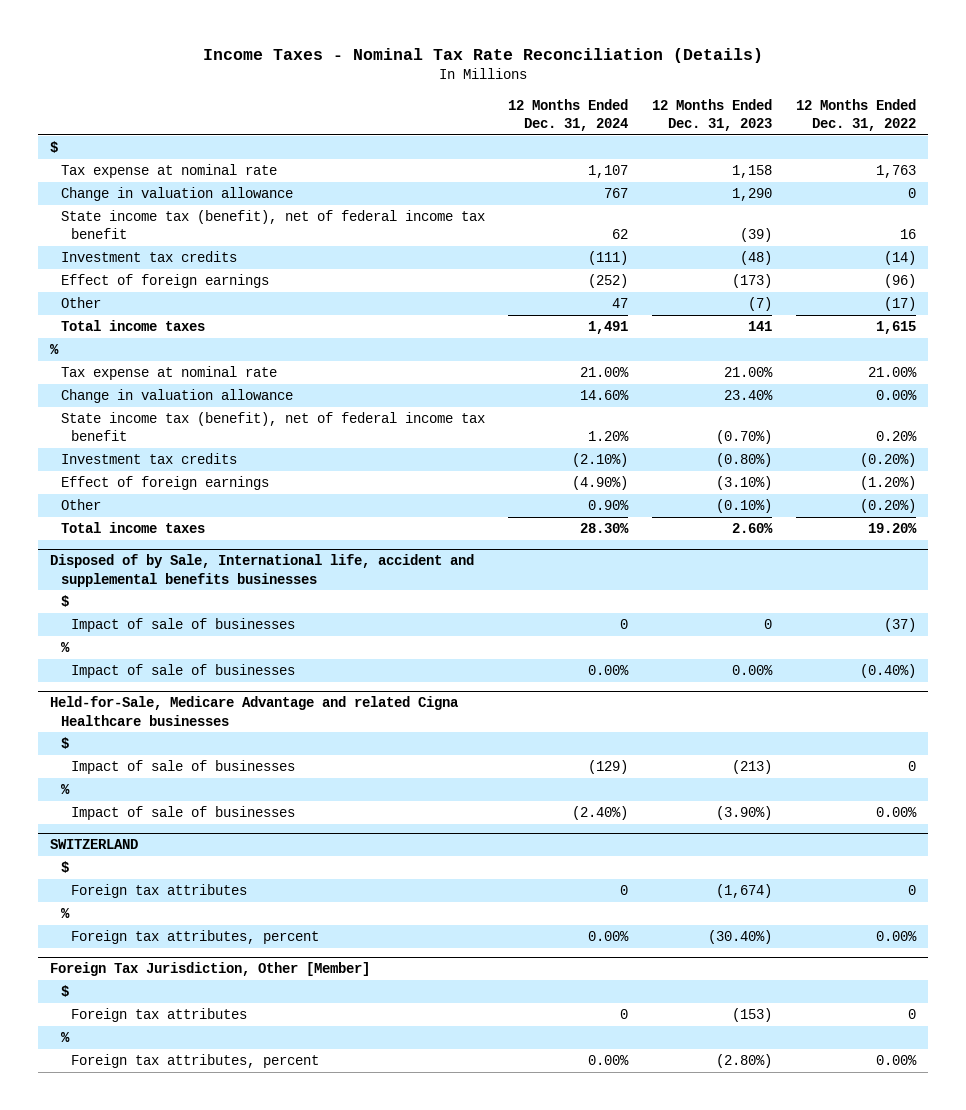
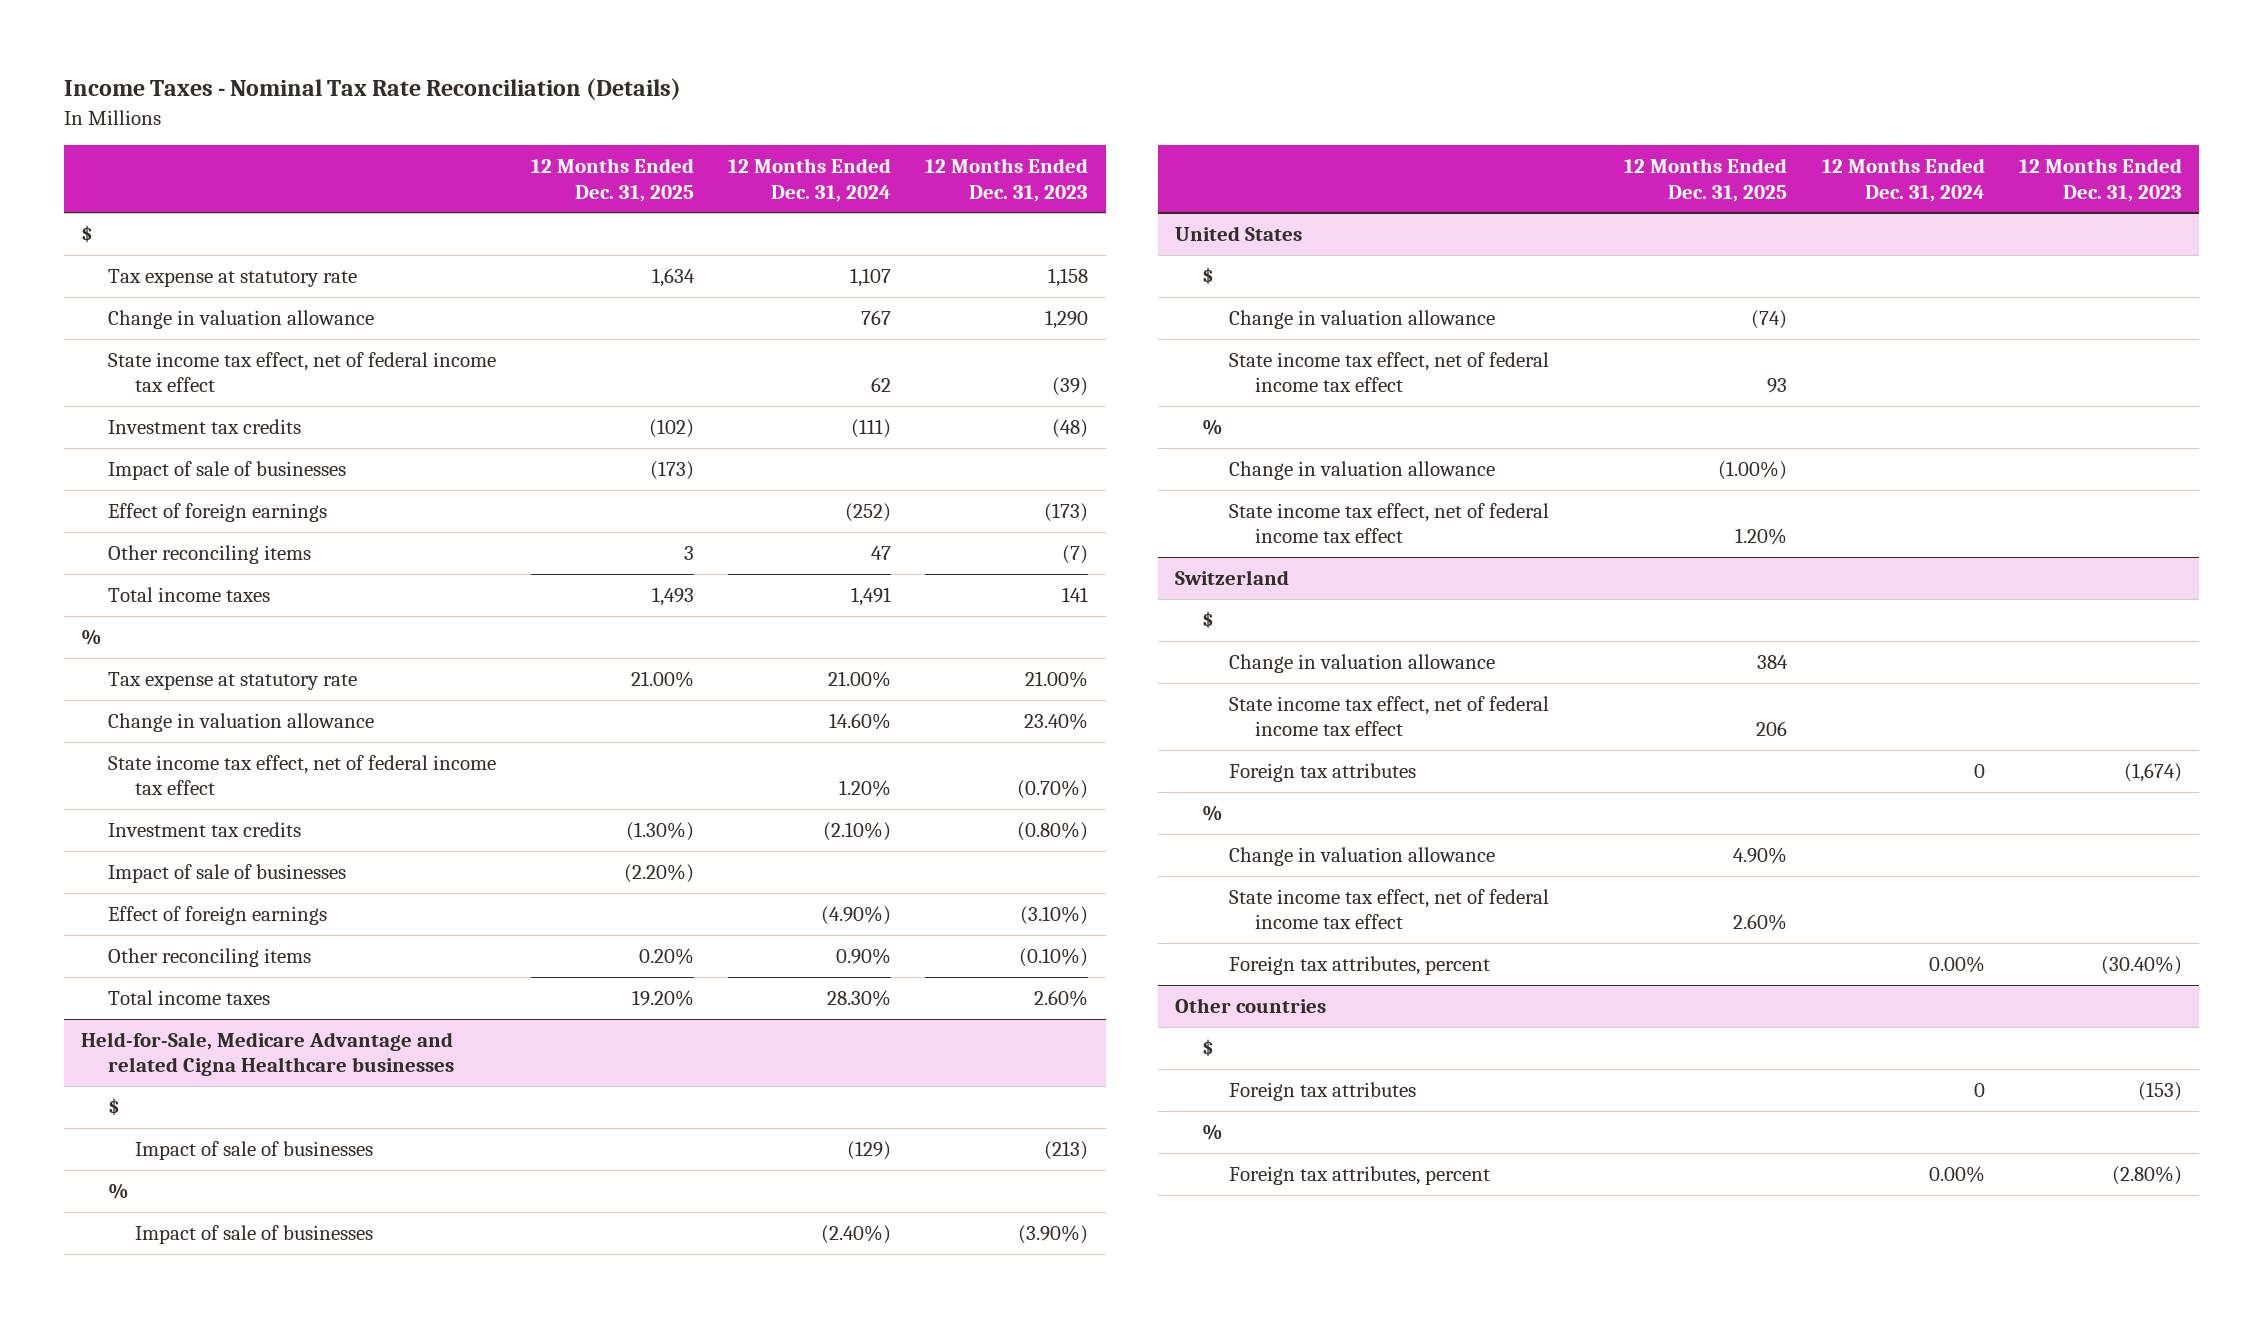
[795,98,916,132] 12 Months Ended Dec. 31, 2022 -> none
none -> [530,158,694,202] 12 Months Ended Dec. 31, 2025
[60,164,277,179] Tax expense at nominal rate -> [108,268,358,287] Tax expense at statutory rate
[60,210,485,240] State income tax (benefit), net of federal income tax benefit -> [108,351,497,393] State income tax effect, net of federal income tax effect
none -> [108,460,347,480] Impact of sale of businesses
[60,297,101,309] Other -> [108,544,312,564] Other reconciling items
[60,366,277,381] Tax expense at nominal rate -> [108,671,358,690] Tax expense at statutory rate
[60,412,485,442] State income tax (benefit), net of federal income tax benefit -> [108,754,497,796] State income tax effect, net of federal income tax effect
none -> [108,863,347,883] Impact of sale of businesses
[60,499,101,511] Other -> [108,947,312,967] Other reconciling items
[49,554,474,587] Disposed of by Sale, International life, accident and supplemental benefits businesses -> none
[60,595,69,608] $ -> none
[71,618,296,633] Impact of sale of businesses -> none
[60,642,70,653] % -> none
[71,664,296,679] Impact of sale of businesses -> none
[49,839,138,850] SWITZERLAND -> none
none -> [1174,225,1302,241] United States
none -> [1228,309,1495,329] Change in valuation allowance
none -> [1228,351,1549,393] State income tax effect, net of federal income tax effect
none -> [1201,418,1223,435] %
none -> [1228,460,1495,480] Change in valuation allowance
none -> [1228,502,1549,544] State income tax effect, net of federal income tax effect
none -> [1174,569,1289,585] Switzerland
none -> [1201,610,1213,628] $
none -> [1228,653,1495,673] Change in valuation allowance
none -> [1228,695,1549,737] State income tax effect, net of federal income tax effect
none -> [1228,846,1495,866] Change in valuation allowance
none -> [1228,888,1549,930] State income tax effect, net of federal income tax effect
[49,962,370,977] Foreign Tax Jurisdiction, Other [Member] -> [1174,997,1326,1013] Other countries

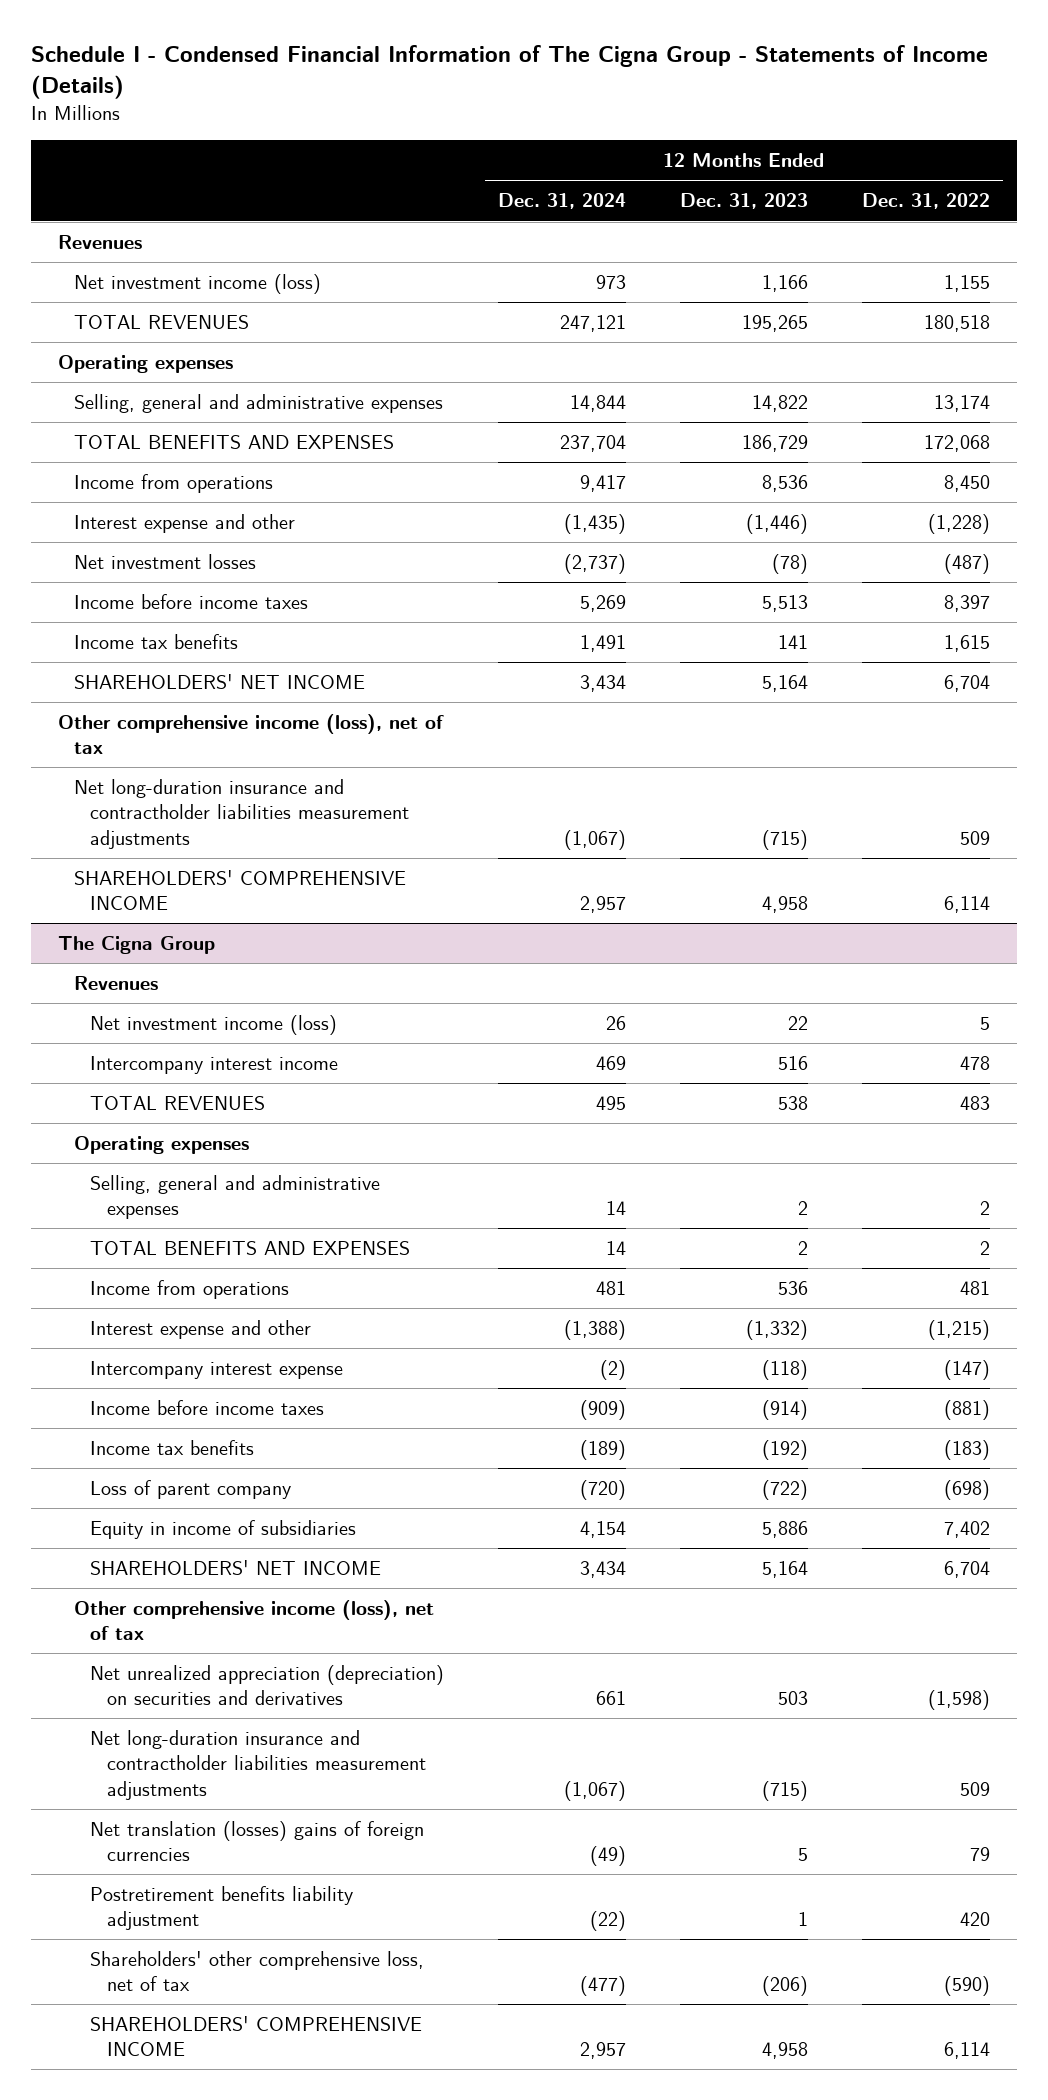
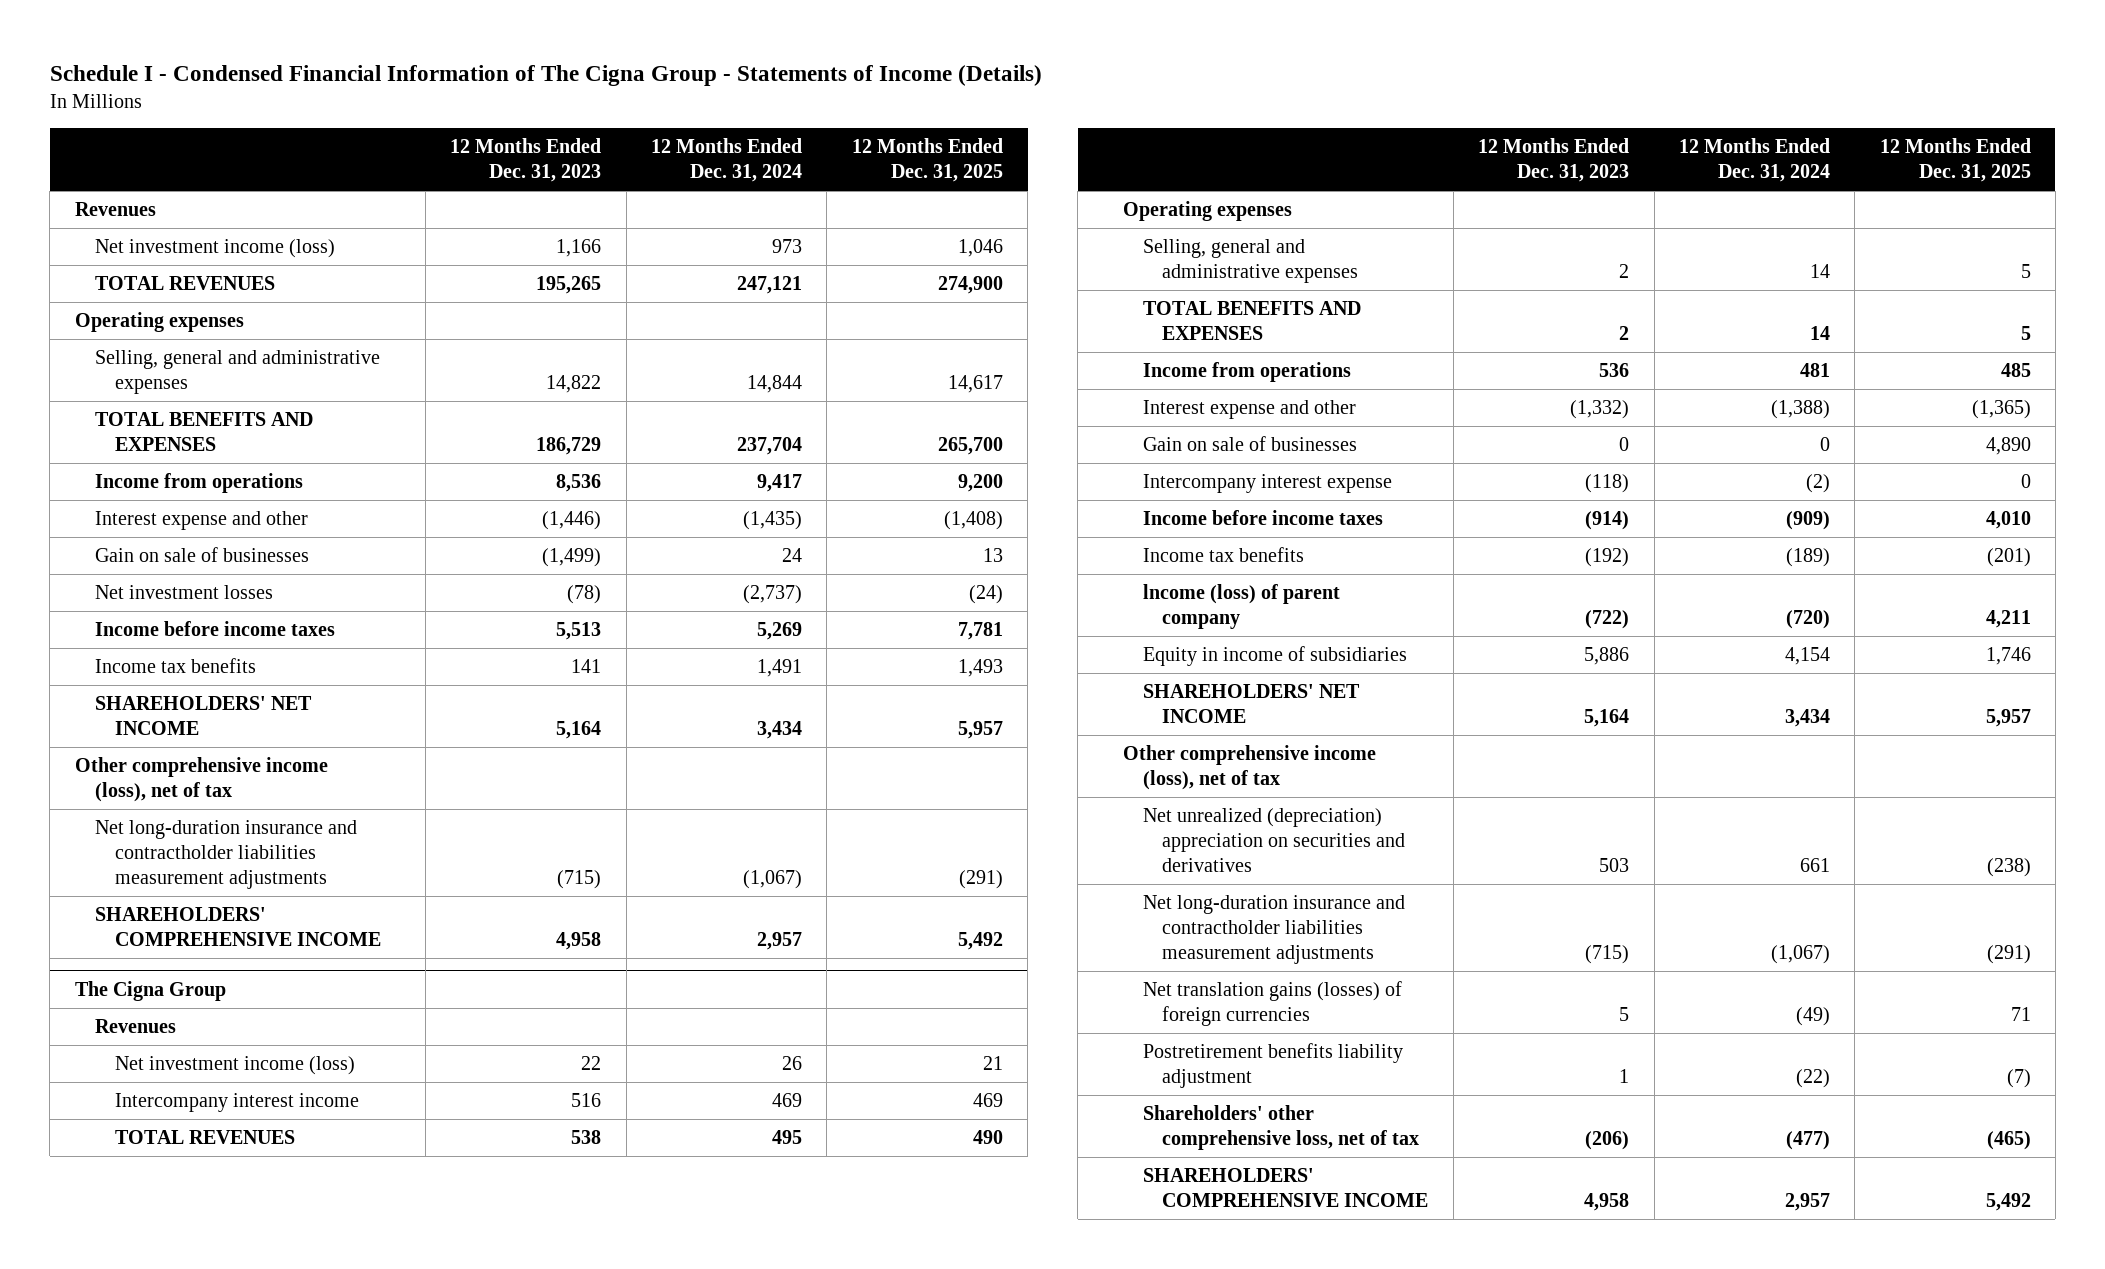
[861,193,990,210] Dec. 31, 2022 -> none
none -> [851,138,1003,183] 12 Months Ended Dec. 31, 2025
none -> [94,547,309,563] Gain on sale of businesses
none -> [1142,436,1357,452] Gain on sale of businesses
[90,1480,292,1500] Loss of parent company -> [1142,584,1340,630] lncome (loss) of parent company
[90,1665,445,1706] Net unrealized appreciation (depreciation) on securities and derivatives -> [1142,808,1406,873] Net unrealized (depreciation) appreciation on securities and derivatives
[90,1821,425,1862] Net translation (losses) gains of foreign currencies -> [1142,981,1402,1027] Net translation gains (losses) of foreign currencies

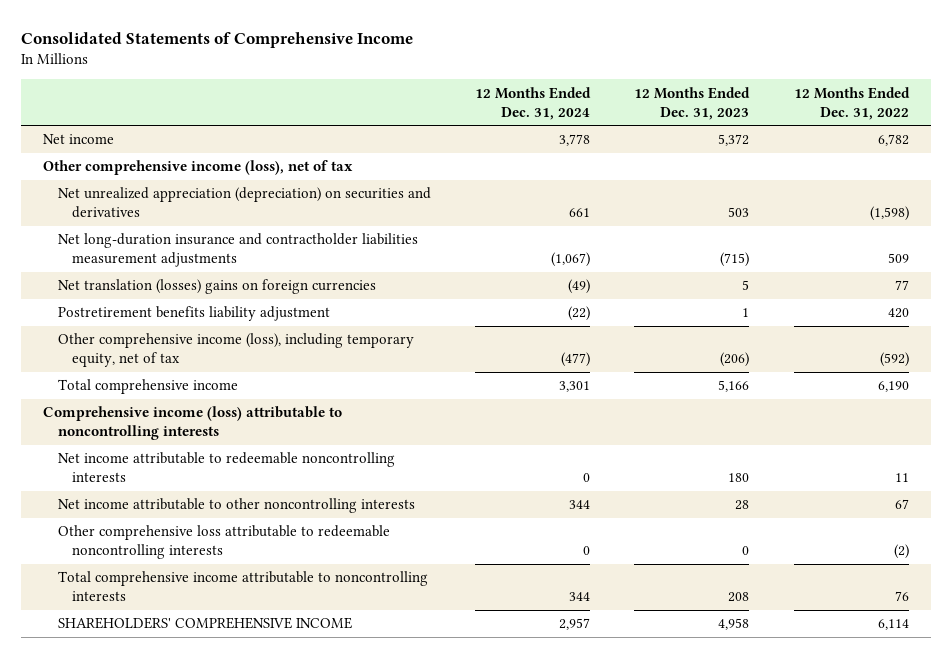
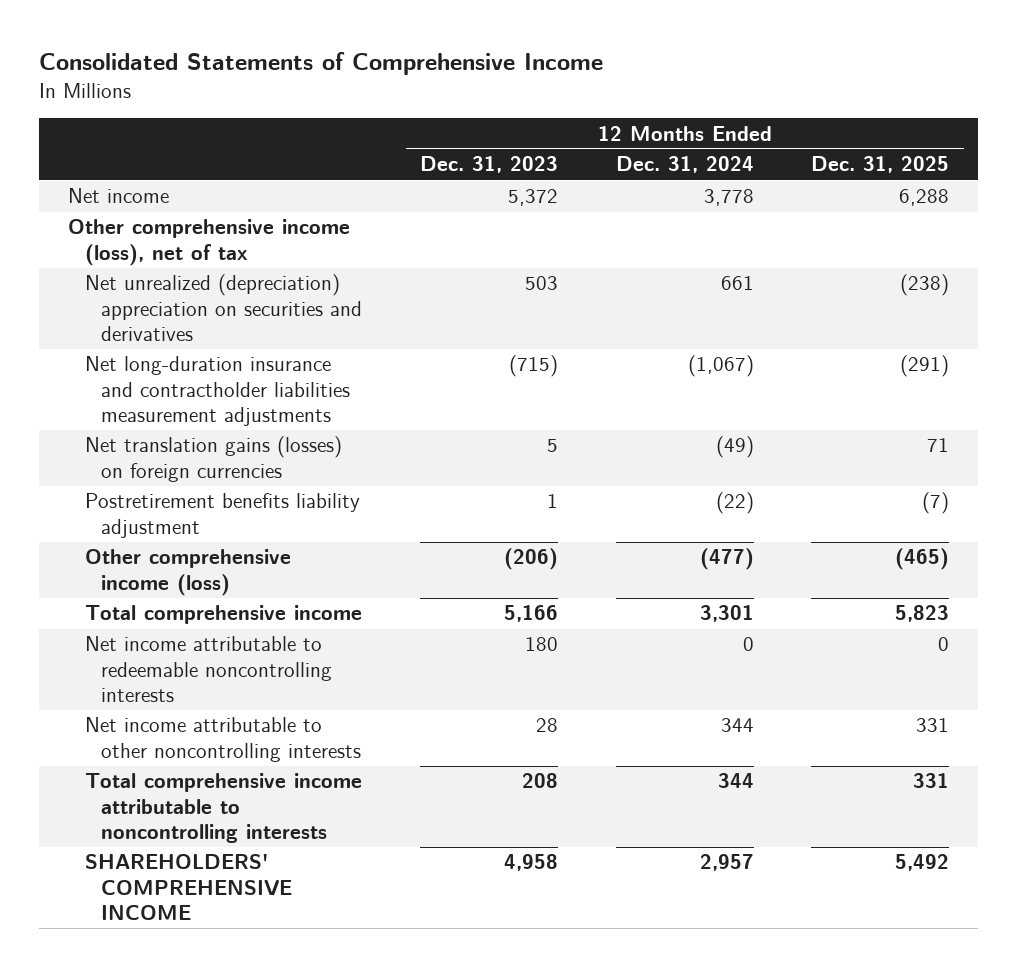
[793,86,910,120] 12 Months Ended Dec. 31, 2022 -> none
none -> [811,156,950,174] Dec. 31, 2025
[57,187,431,219] Net unrealized appreciation (depreciation) on securities and derivatives -> [84,274,363,341] Net unrealized (depreciation) appreciation on securities and derivatives
[57,279,376,295] Net translation (losses) gains on foreign currencies -> [84,436,342,482] Net translation gains (losses) on foreign currencies
[57,333,414,368] Other comprehensive income (loss), including temporary equity, net of tax -> [84,549,291,596] Other comprehensive income (loss)
[43,406,343,441] Comprehensive income (loss) attributable to noncontrolling interests -> none
[57,525,390,560] Other comprehensive loss attributable to redeemable noncontrolling interests -> none

